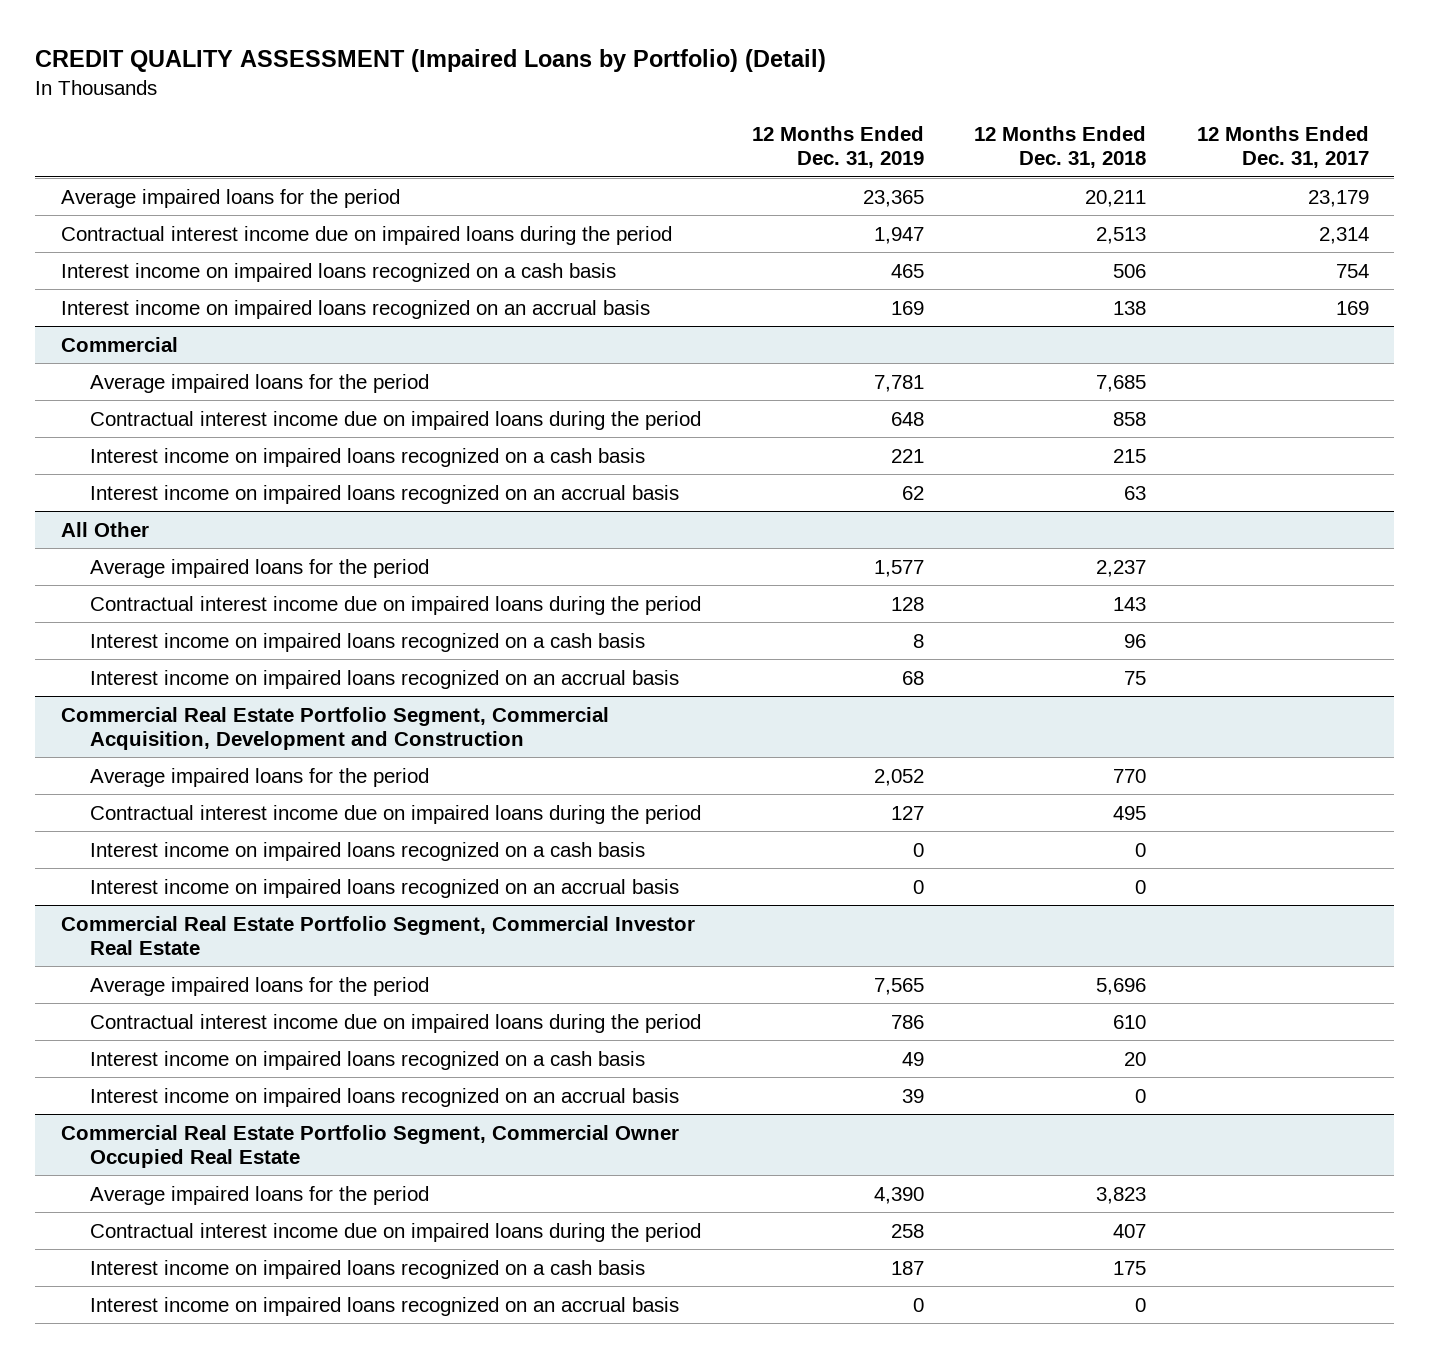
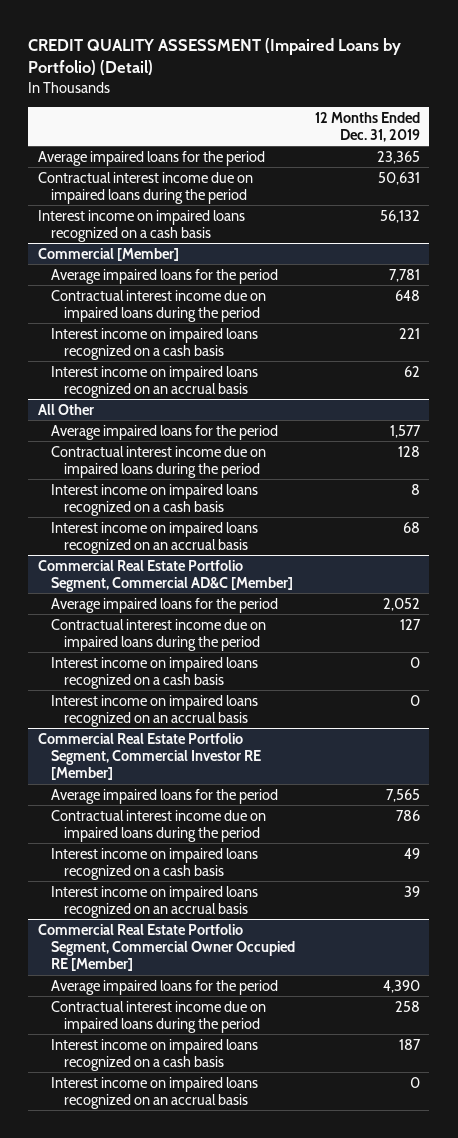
[974,126,1147,169] 12 Months Ended Dec. 31, 2018 -> none
[1196,126,1369,169] 12 Months Ended Dec. 31, 2017 -> none
[60,299,650,319] Interest income on impaired loans recognized on an accrual basis -> none
[873,226,924,244] 1,947 -> [377,171,420,185] 50,631
[890,263,924,278] 465 -> [379,209,420,223] 56,132
[60,336,178,352] Commercial -> [38,247,180,261] Commercial [Member]
[60,706,609,750] Commercial Real Estate Portfolio Segment, Commercial Acquisition, Development and Construction -> none
none -> [38,559,294,592] Commercial Real Estate Portfolio Segment, Commercial AD&C [Member]
[60,915,695,955] Commercial Real Estate Portfolio Segment, Commercial Investor Real Estate -> [38,732,262,781] Commercial Real Estate Portfolio Segment, Commercial Investor RE [Member]
[60,1124,679,1168] Commercial Real Estate Portfolio Segment, Commercial Owner Occupied Real Estate -> [38,923,296,972] Commercial Real Estate Portfolio Segment, Commercial Owner Occupied RE [Member]

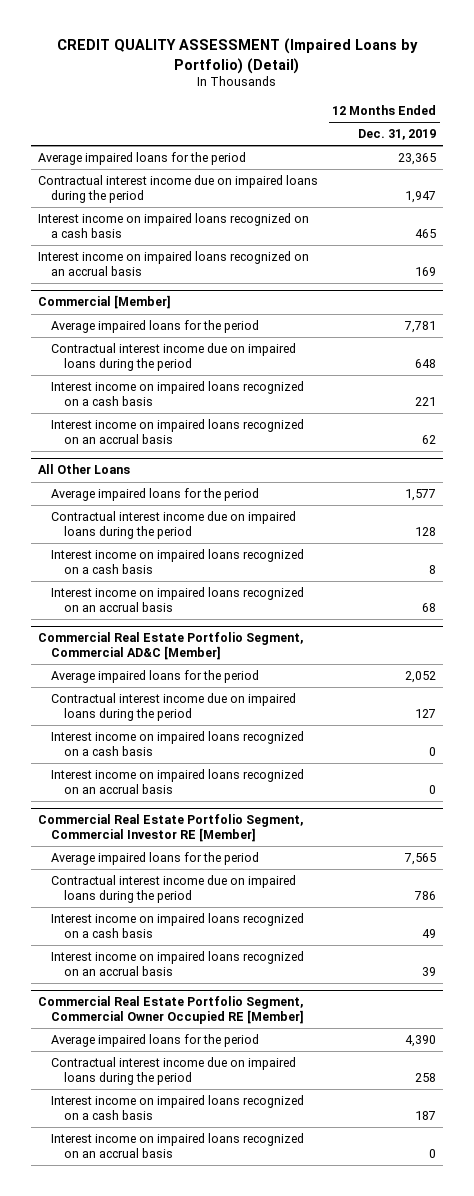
[377,171,420,185] 50,631 -> [405,190,437,203] 1,947
[379,209,420,223] 56,132 -> [415,228,437,238] 465
none -> [37,251,309,276] Interest income on impaired loans recognized on an accrual basis
[38,403,95,415] All Other -> [37,464,130,475] All Other Loans

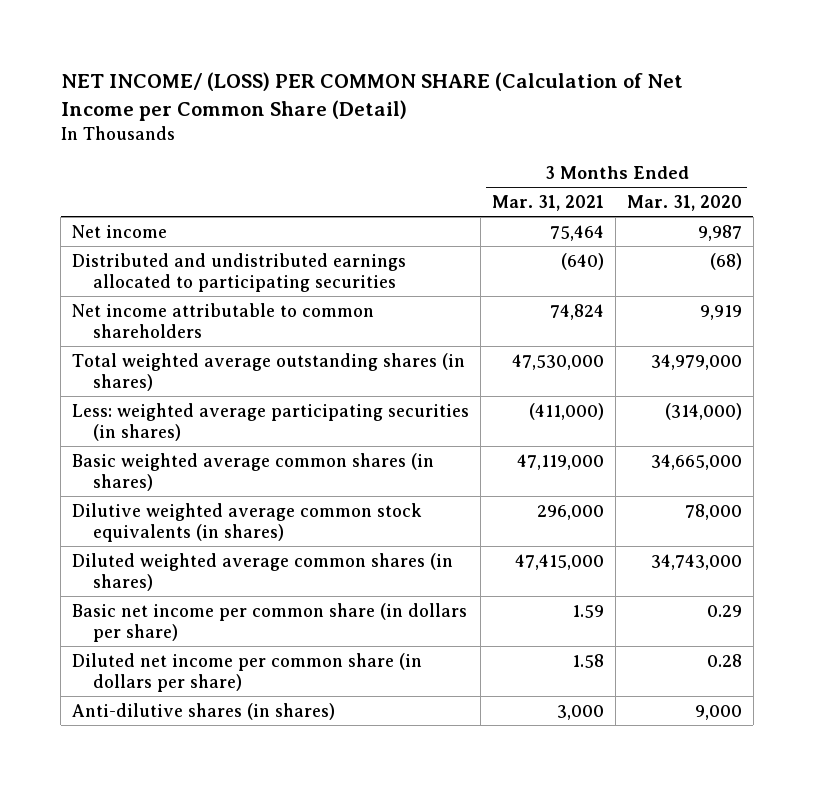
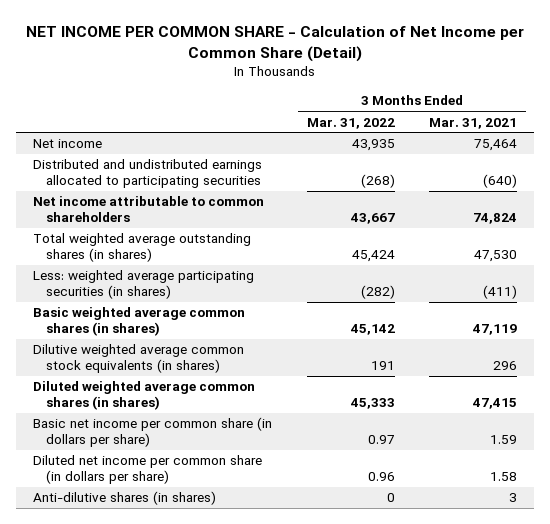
[60,72,683,122] NET INCOME/ (LOSS) PER COMMON SHARE (Calculation of Net Income per Common Share (Detail) -> [26,26,525,63] NET INCOME PER COMMON SHARE - Calculation of Net Income per Common Share (Detail)
[626,194,742,211] Mar. 31, 2020 -> none
none -> [306,117,395,129] Mar. 31, 2022
[511,353,604,370] 47,530,000 -> [473,250,517,263] 47,530
[528,402,604,420] (411,000) -> [482,285,517,300] (411)
[516,453,604,470] 47,119,000 -> [471,324,517,336] 47,119
[536,504,604,520] 296,000 -> [492,361,517,371] 296
[514,553,604,570] 47,415,000 -> [471,398,517,410] 47,415
[556,704,604,720] 3,000 -> [508,493,517,503] 3

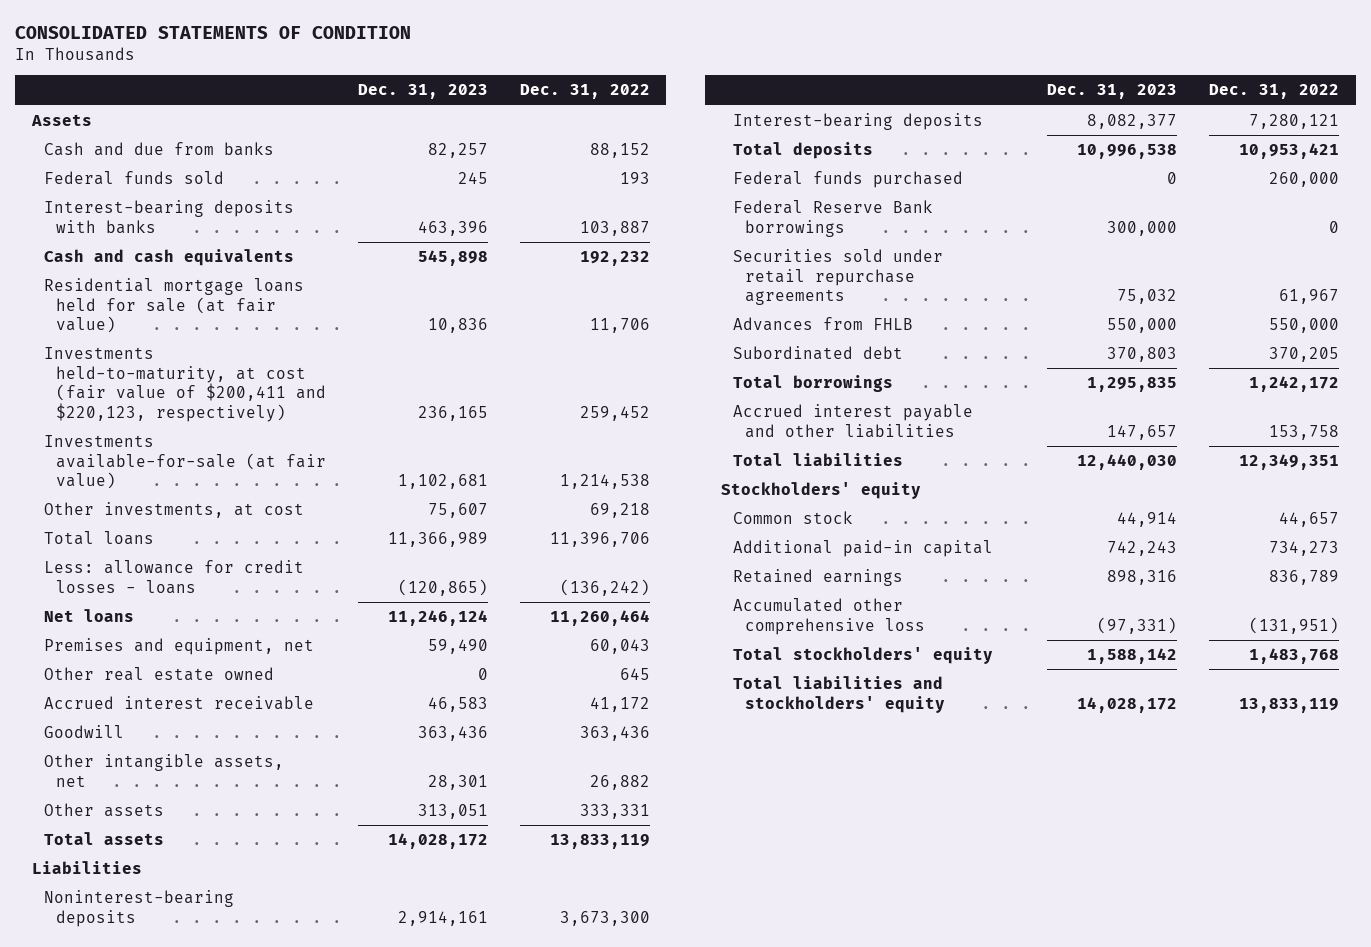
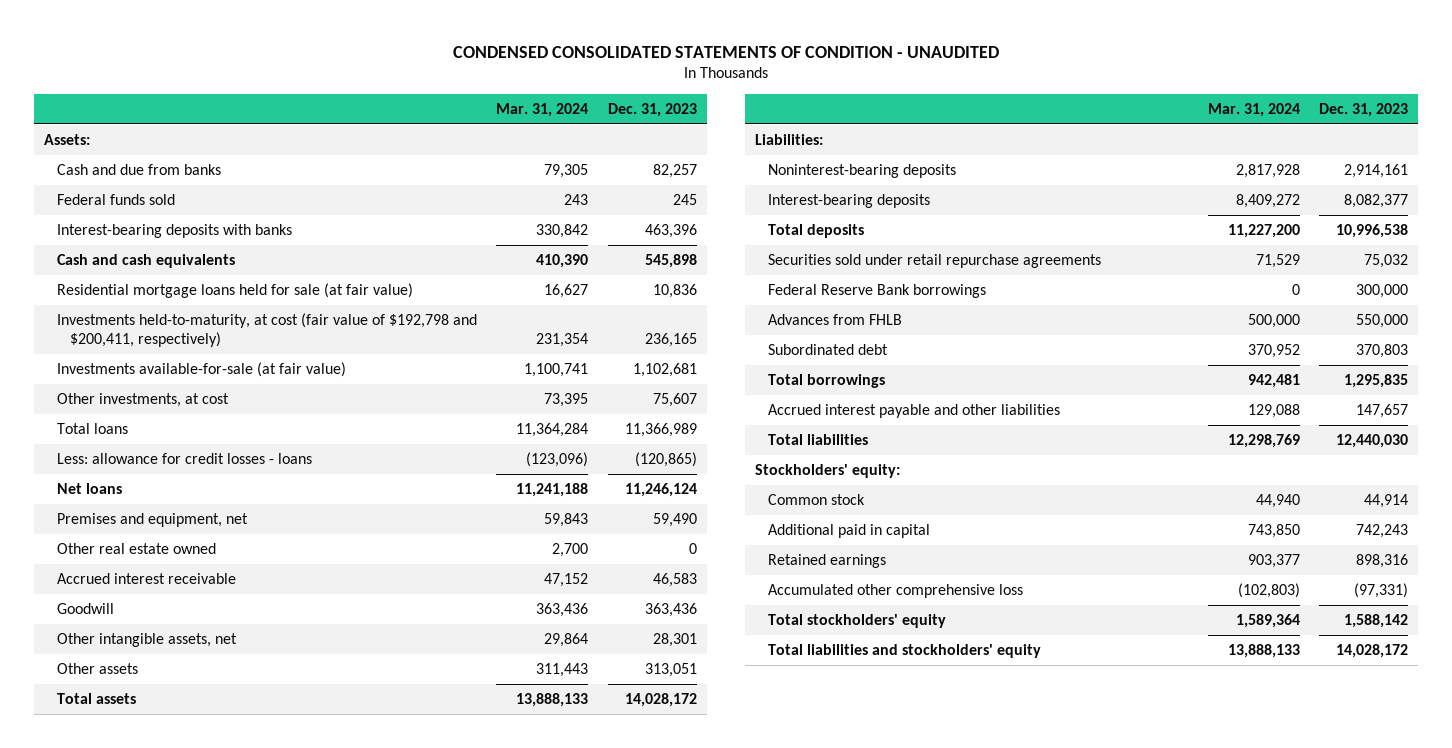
[15,26,412,40] CONSOLIDATED STATEMENTS OF CONDITION -> [452,45,999,58] CONDENSED CONSOLIDATED STATEMENTS OF CONDITION - UNAUDITED
[520,84,651,100] Dec. 31, 2022 -> none
none -> [496,102,589,117] Mar. 31, 2024
[30,114,92,127] Assets -> [43,133,90,145] Assets:
[43,347,326,422] Investments held-to-maturity, at cost (fair value of $200,411 and $220,123, respectively) -> [56,312,477,348] Investments held-to-maturity, at cost (fair value of $192,798 and $200,411, respectively)
[31,861,142,875] Liabilities -> [755,133,824,145] Liabilities:
[732,171,963,189] Federal funds purchased -> none
[732,200,933,237] Federal Reserve Bank borrowings -> [768,283,987,298] Federal Reserve Bank borrowings
[720,482,921,500] Stockholders' equity -> [755,463,901,478] Stockholders' equity:
[732,540,993,558] Additional paid-in capital -> [768,523,931,538] Additional paid in capital

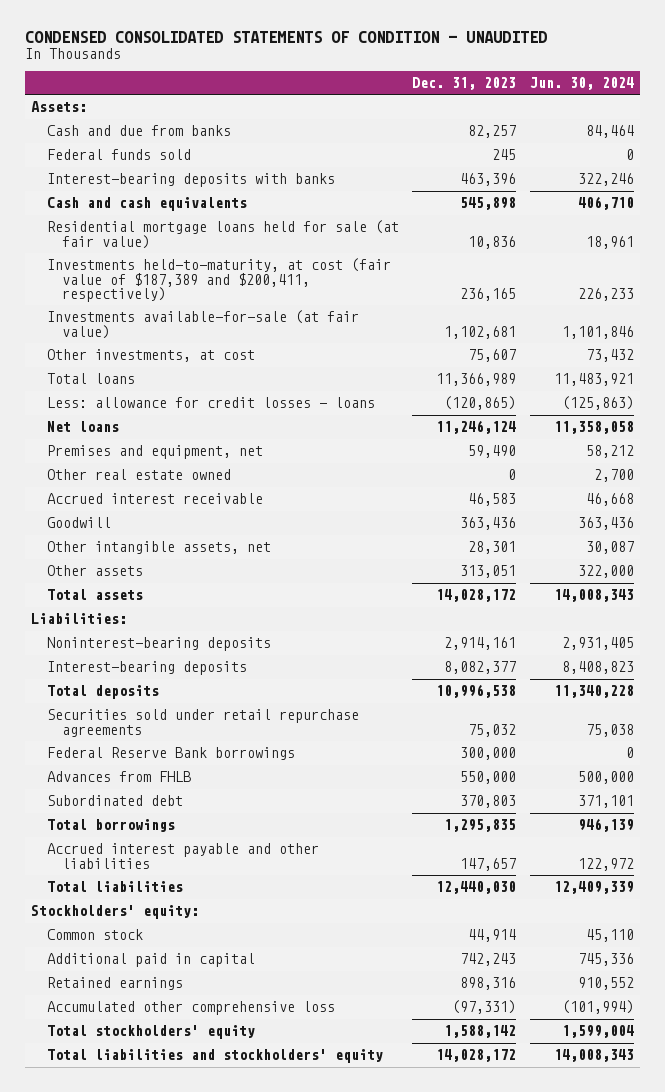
[496,102,589,117] Mar. 31, 2024 -> none
none -> [529,76,634,90] Jun. 30, 2024
[56,312,477,348] Investments held-to-maturity, at cost (fair value of $192,798 and $200,411, respectively) -> [46,258,391,302] Investments held-to-maturity, at cost (fair value of $187,389 and $200,411, respectively)

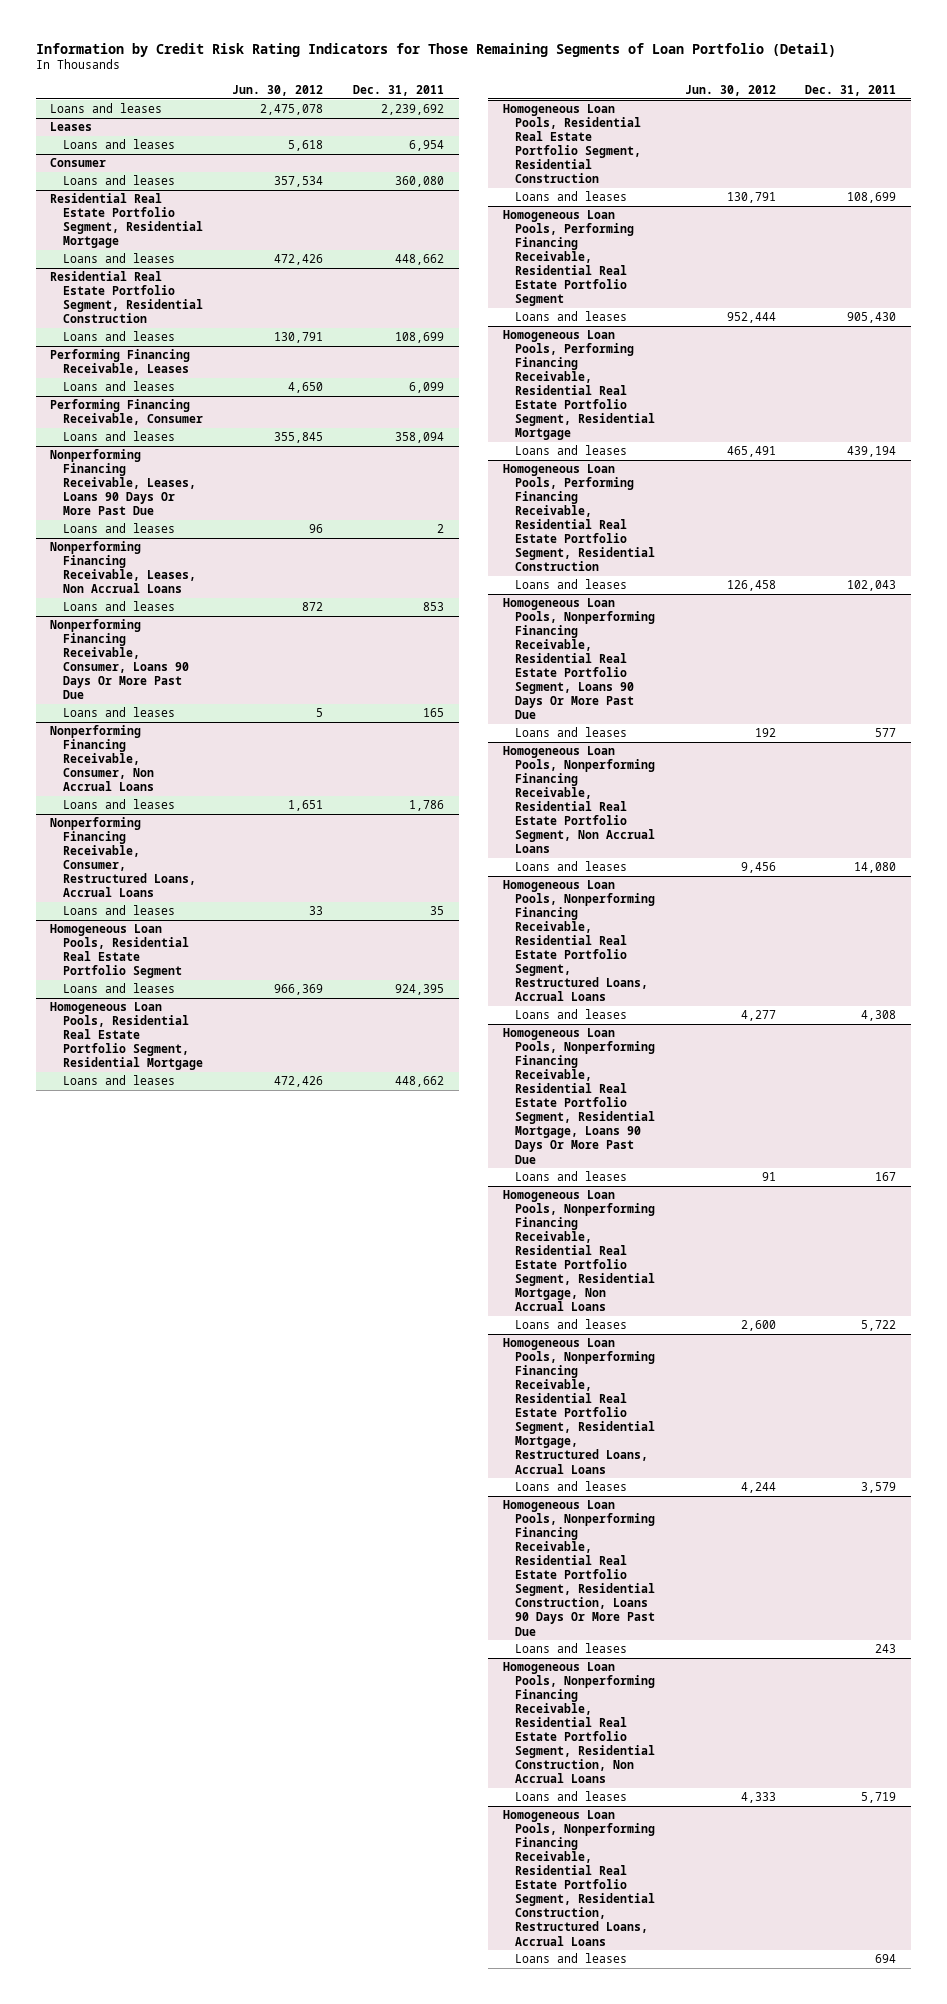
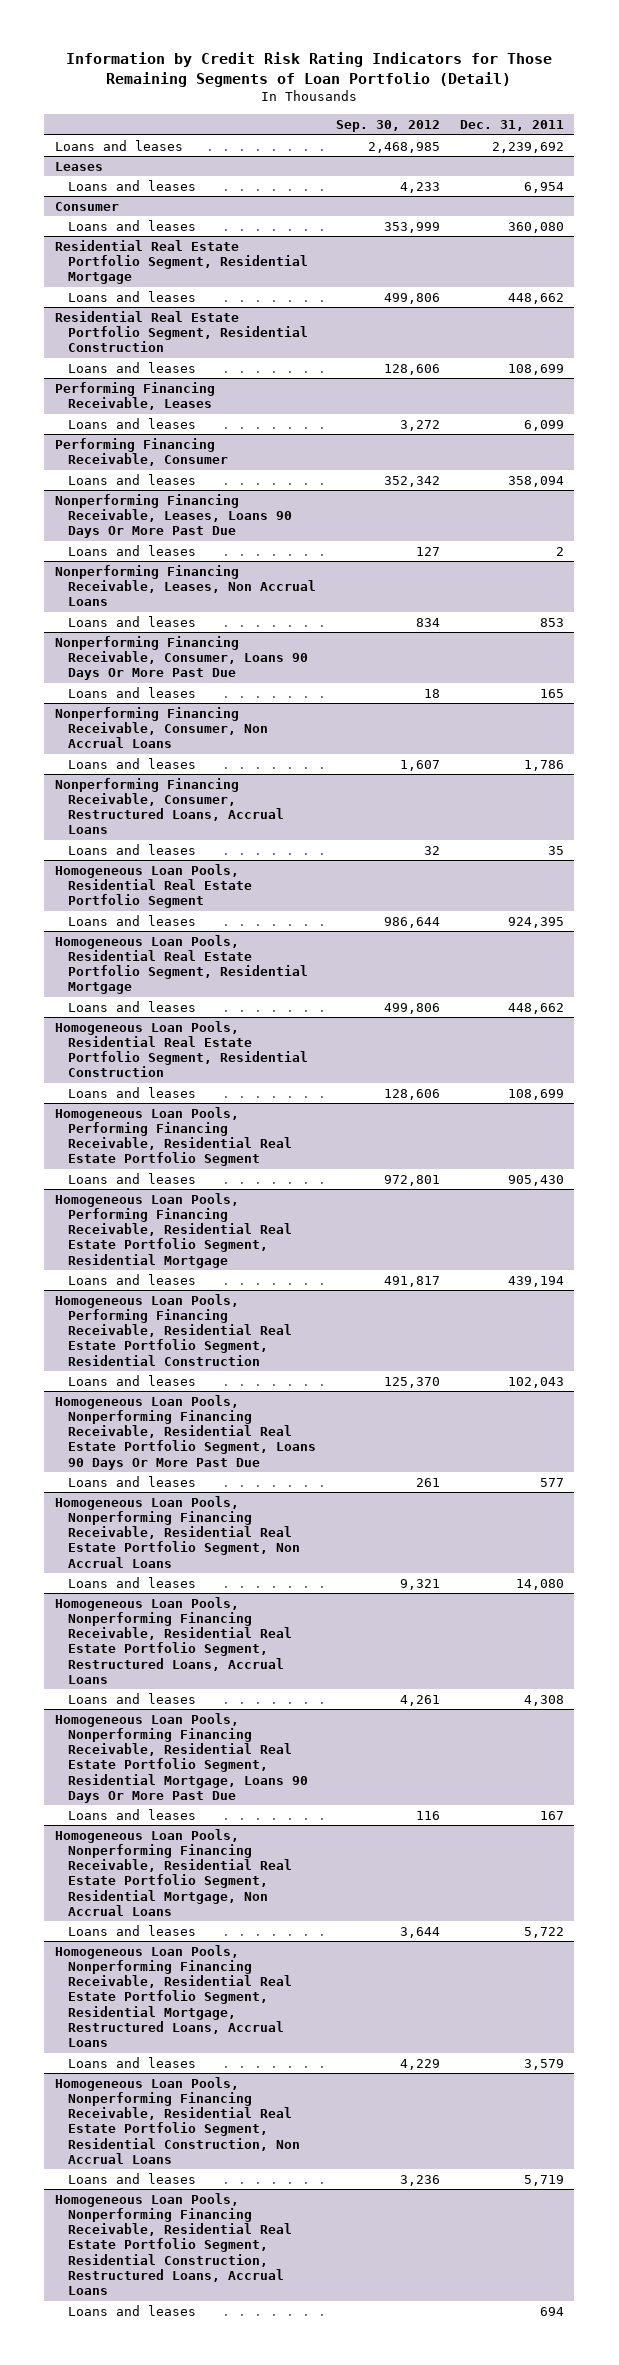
[232,84,324,96] Jun. 30, 2012 -> none
none -> [335,120,440,133] Sep. 30, 2012
[502,1500,656,1636] Homogeneous Loan Pools, Nonperforming Financing Receivable, Residential Real Estate Portfolio Segment, Residential Construction, Loans 90 Days Or More Past Due -> none
[515,1643,628,1654] Loans and leases -> none

